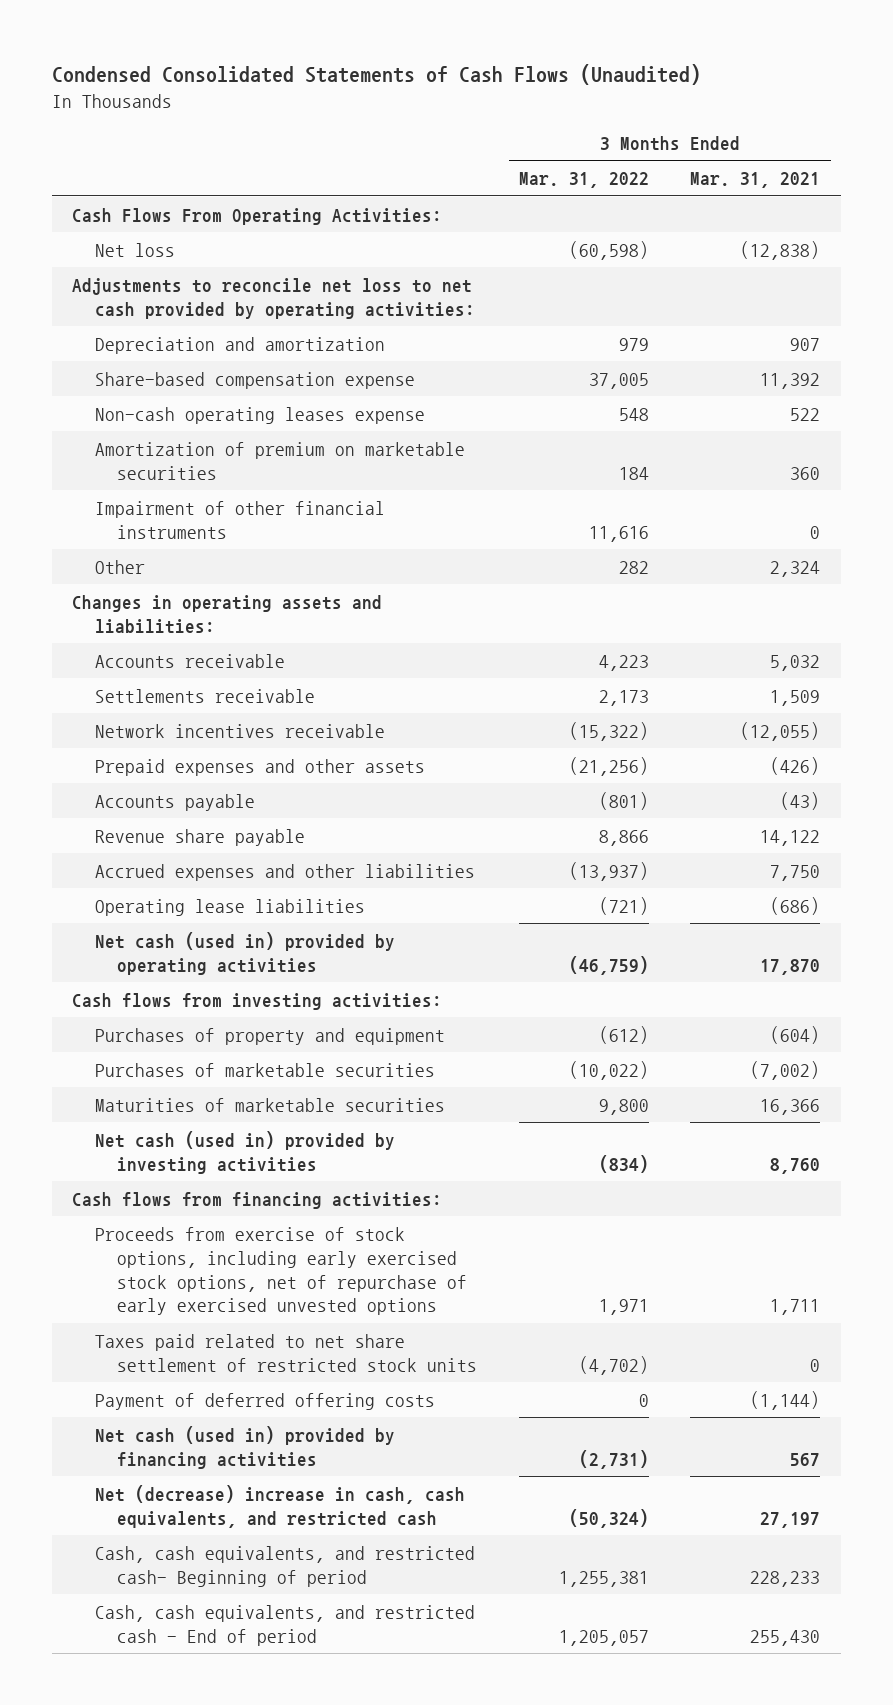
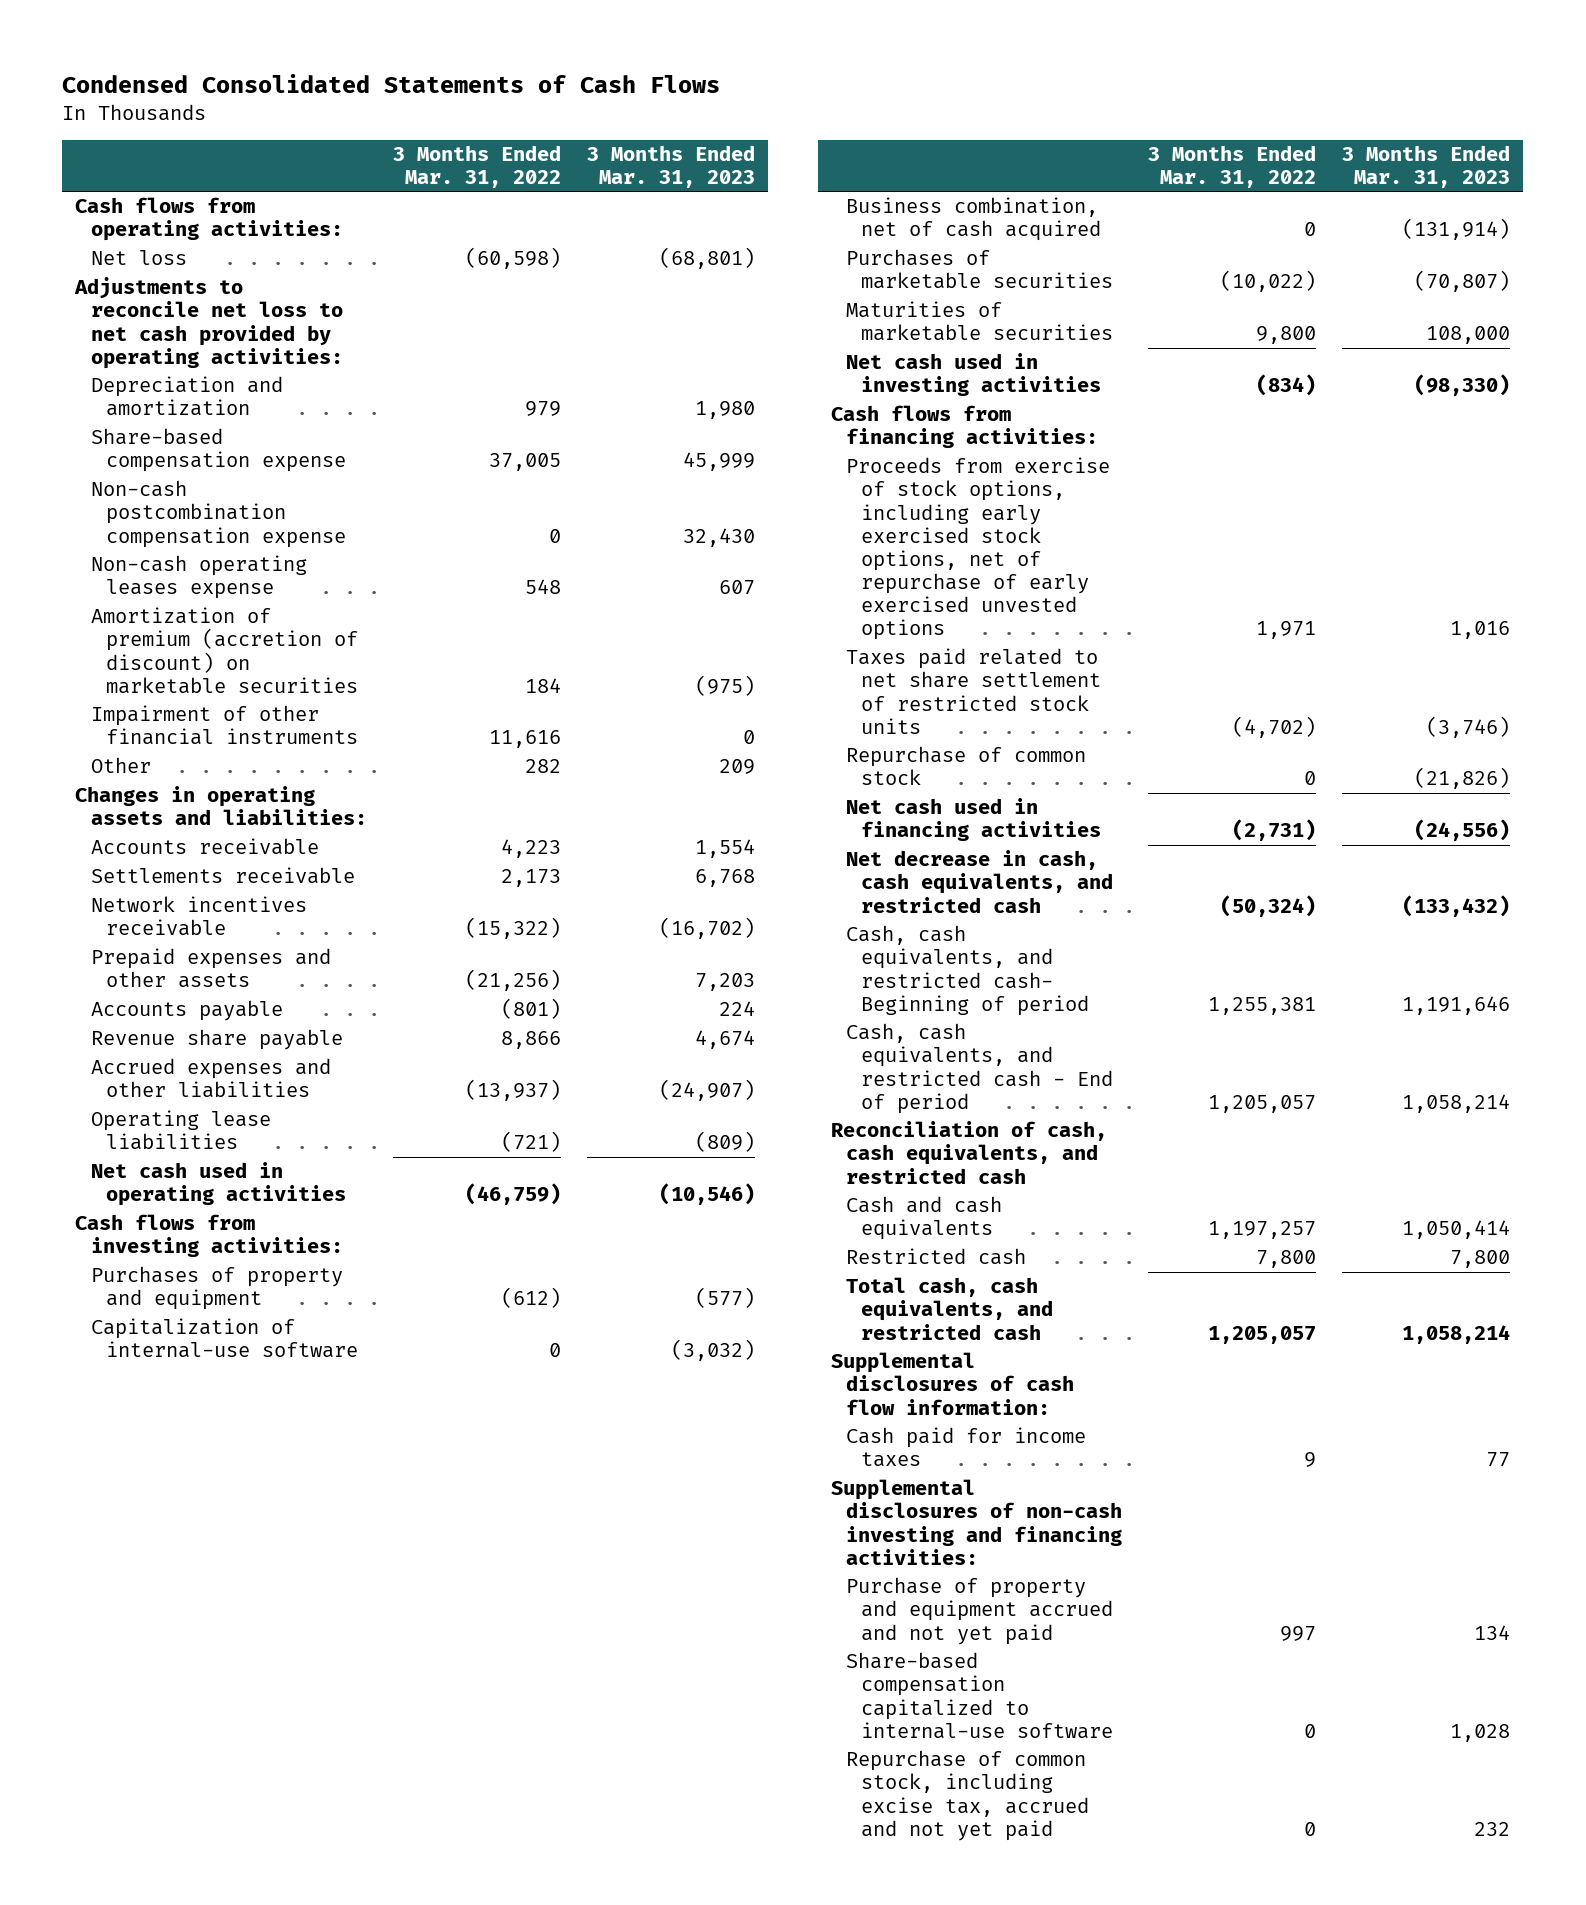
[51,64,701,86] Condensed Consolidated Statements of Cash Flows (Unaudited) -> [62,74,721,94] Condensed Consolidated Statements of Cash Flows
[690,172,821,189] Mar. 31, 2021 -> none
none -> [586,144,755,189] 3 Months Ended Mar. 31, 2023
[72,207,443,225] Cash Flows From Operating Activities: -> [75,197,343,242] Cash flows from operating activities:
none -> [90,480,346,548] Non-cash postcombination compensation expense
[94,441,465,480] Amortization of premium on marketable securities -> [90,607,358,694] Amortization of premium (accretion of discount) on marketable securities
[94,931,395,975] Net cash (used in) provided by operating activities -> [90,1162,346,1207] Net cash used in operating activities
none -> [90,1318,358,1359] Capitalization of internal-use software
none -> [845,197,1102,242] Business combination, net of cash acquired
[94,1130,395,1174] Net cash (used in) provided by investing activities -> [845,353,1102,397] Net cash used in investing activities
[94,1392,435,1410] Payment of deferred offering costs -> none
none -> [845,746,1086,786] Repurchase of common stock
[94,1425,395,1469] Net cash (used in) provided by financing activities -> [845,798,1102,842] Net cash used in financing activities
[94,1484,465,1528] Net (decrease) increase in cash, cash equivalents, and restricted cash -> [845,850,1114,913] Net decrease in cash, cash equivalents, and restricted cash
none -> [830,1121,1107,1184] Reconciliation of cash, cash equivalents, and restricted cash
none -> [845,1196,1002,1241] Cash and cash equivalents
none -> [845,1248,1026,1266] Restricted cash
none -> [845,1277,1054,1340] Total cash, cash equivalents, and restricted cash
none -> [830,1352,1074,1415] Supplemental disclosures of cash flow information:
none -> [845,1427,1086,1468] Cash paid for income taxes
none -> [830,1479,1122,1565] Supplemental disclosures of non-cash investing and financing activities:
none -> [845,1577,1114,1645] Purchase of property and equipment accrued and not yet paid
none -> [845,1652,1114,1739] Share-based compensation capitalized to internal-use software
none -> [845,1750,1090,1841] Repurchase of common stock, including excise tax, accrued and not yet paid

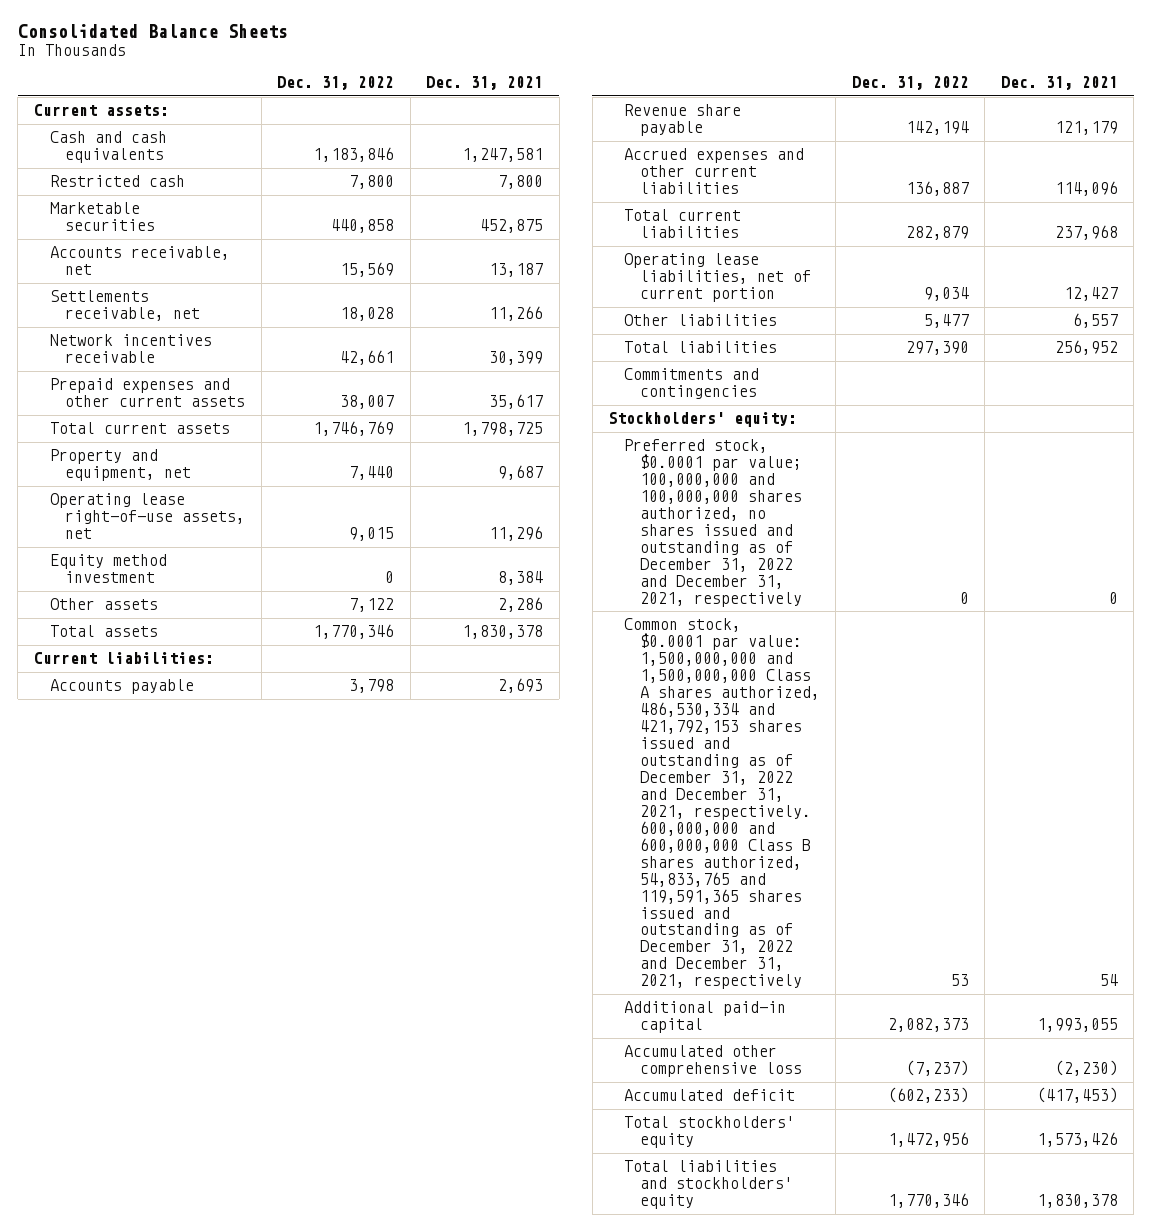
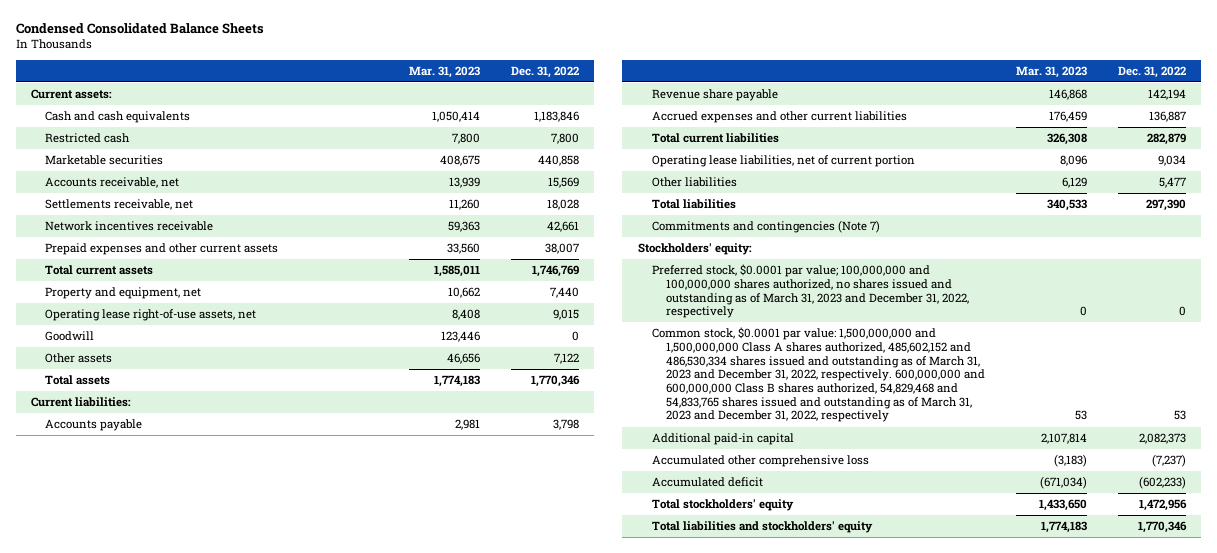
[17,24,288,39] Consolidated Balance Sheets -> [15,23,264,35] Condensed Consolidated Balance Sheets
[426,76,544,91] Dec. 31, 2021 -> none
none -> [409,65,481,78] Mar. 31, 2023
[49,554,167,584] Equity method investment -> none
none -> [45,331,95,342] Goodwill
[623,368,759,400] Commitments and contingencies -> [652,220,881,234] Commitments and contingencies (Note 7)
[623,439,802,607] Preferred stock, $0.0001 par value; 100,000,000 and 100,000,000 shares authorized, no shares issued and outstanding as of December 31, 2022 and December 31, 2021, respectively -> [652,264,970,319] Preferred stock, $0.0001 par value; 100,000,000 and 100,000,000 shares authorized, no shares issued and outstanding as of March 31, 2023 and December 31, 2022, respectively
[623,618,820,990] Common stock, $0.0001 par value: 1,500,000,000 and 1,500,000,000 Class A shares authorized, 486,530,334 and 421,792,153 shares issued and outstanding as of December 31, 2022 and December 31, 2021, respectively. 600,000,000 and 600,000,000 Class B shares authorized, 54,833,765 and 119,591,365 shares issued and outstanding as of December 31, 2022 and December 31, 2021, respectively -> [652,327,986,423] Common stock, $0.0001 par value: 1,500,000,000 and 1,500,000,000 Class A shares authorized, 485,602,152 and 486,530,334 shares issued and outstanding as of March 31, 2023 and December 31, 2022, respectively. 600,000,000 and 600,000,000 Class B shares authorized, 54,829,468 and 54,833,765 shares issued and outstanding as of March 31, 2023 and December 31, 2022, respectively

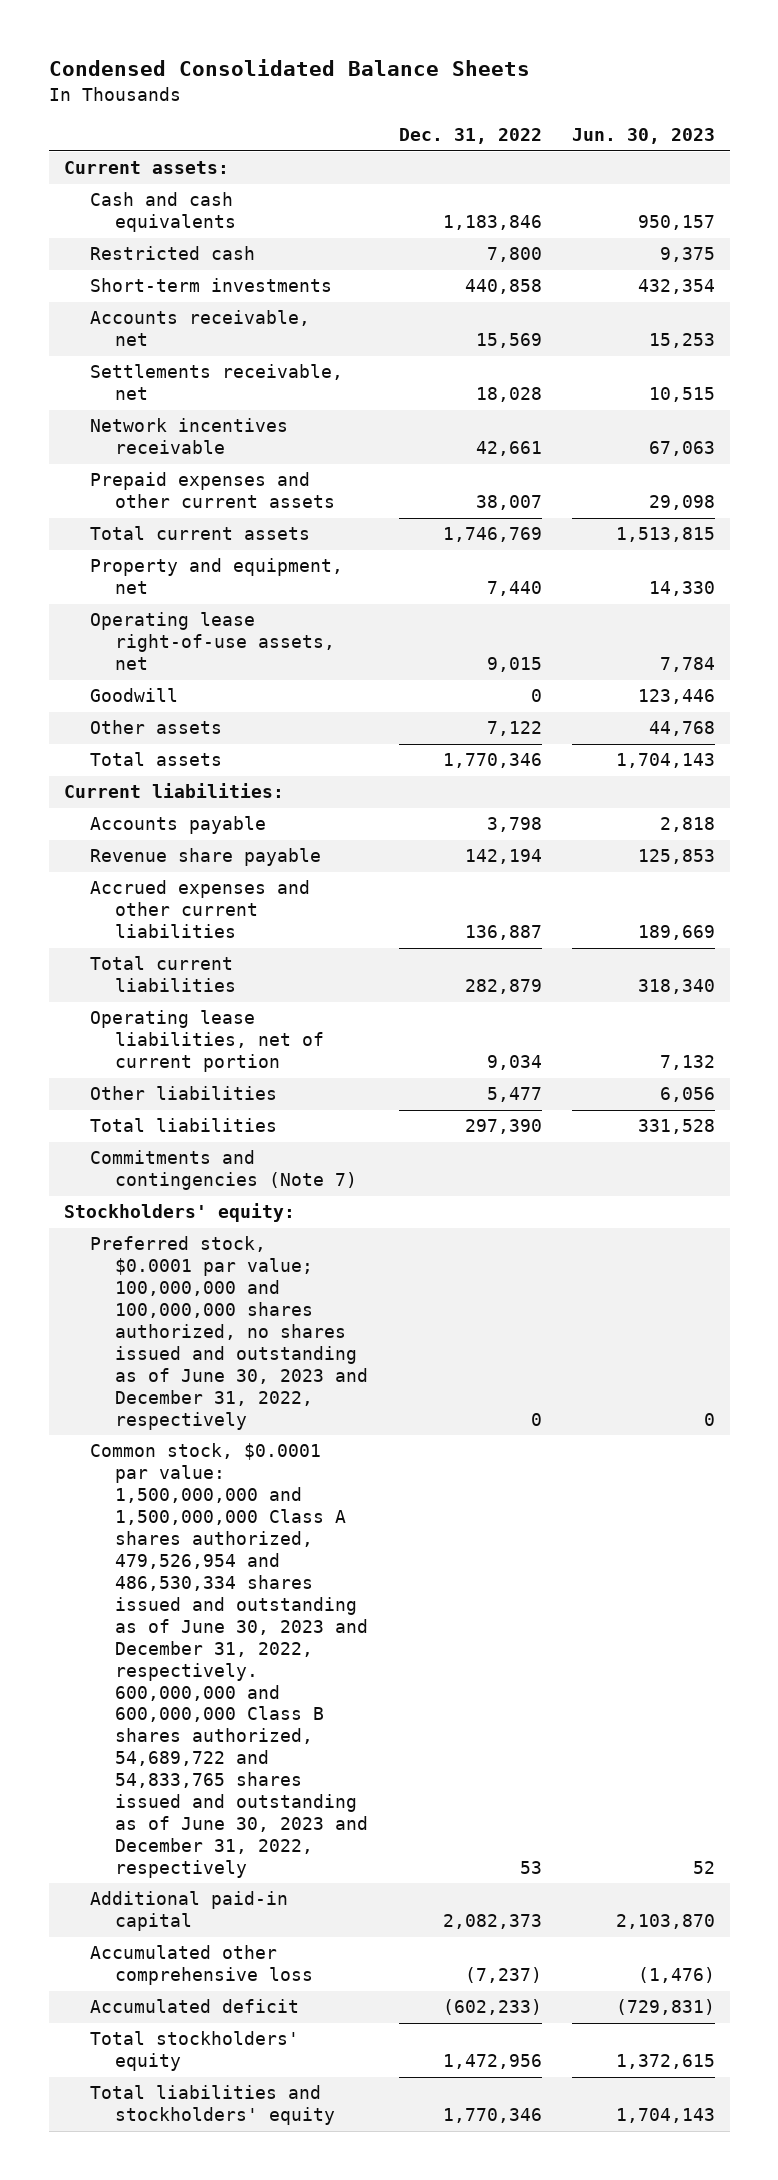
[409,65,481,78] Mar. 31, 2023 -> none
none -> [571,128,715,145] Jun. 30, 2023
[45,155,164,166] Marketable securities -> [89,278,332,293] Short-term investments
[652,264,970,319] Preferred stock, $0.0001 par value; 100,000,000 and 100,000,000 shares authorized, no shares issued and outstanding as of March 31, 2023 and December 31, 2022, respectively -> [89,1236,369,1430] Preferred stock, $0.0001 par value; 100,000,000 and 100,000,000 shares authorized, no shares issued and outstanding as of June 30, 2023 and December 31, 2022, respectively
[652,327,986,423] Common stock, $0.0001 par value: 1,500,000,000 and 1,500,000,000 Class A shares authorized, 485,602,152 and 486,530,334 shares issued and outstanding as of March 31, 2023 and December 31, 2022, respectively. 600,000,000 and 600,000,000 Class B shares authorized, 54,829,468 and 54,833,765 shares issued and outstanding as of March 31, 2023 and December 31, 2022, respectively -> [89,1443,369,1878] Common stock, $0.0001 par value: 1,500,000,000 and 1,500,000,000 Class A shares authorized, 479,526,954 and 486,530,334 shares issued and outstanding as of June 30, 2023 and December 31, 2022, respectively. 600,000,000 and 600,000,000 Class B shares authorized, 54,689,722 and 54,833,765 shares issued and outstanding as of June 30, 2023 and December 31, 2022, respectively

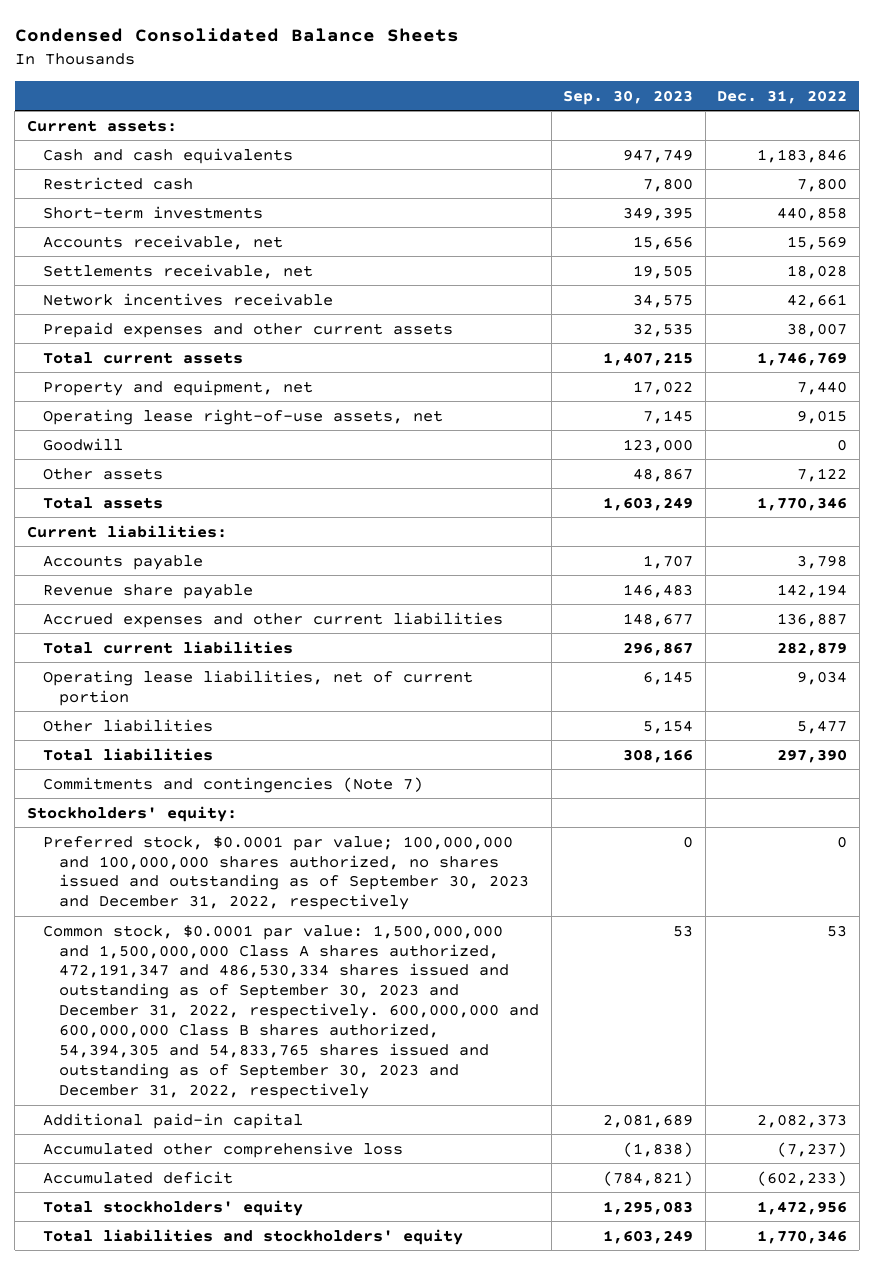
[571,128,715,145] Jun. 30, 2023 -> none
none -> [563,89,694,105] Sep. 30, 2023
[89,1236,369,1430] Preferred stock, $0.0001 par value; 100,000,000 and 100,000,000 shares authorized, no shares issued and outstanding as of June 30, 2023 and December 31, 2022, respectively -> [42,835,530,911] Preferred stock, $0.0001 par value; 100,000,000 and 100,000,000 shares authorized, no shares issued and outstanding as of September 30, 2023 and December 31, 2022, respectively
[89,1443,369,1878] Common stock, $0.0001 par value: 1,500,000,000 and 1,500,000,000 Class A shares authorized, 479,526,954 and 486,530,334 shares issued and outstanding as of June 30, 2023 and December 31, 2022, respectively. 600,000,000 and 600,000,000 Class B shares authorized, 54,689,722 and 54,833,765 shares issued and outstanding as of June 30, 2023 and December 31, 2022, respectively -> [42,924,540,1099] Common stock, $0.0001 par value: 1,500,000,000 and 1,500,000,000 Class A shares authorized, 472,191,347 and 486,530,334 shares issued and outstanding as of September 30, 2023 and December 31, 2022, respectively. 600,000,000 and 600,000,000 Class B shares authorized, 54,394,305 and 54,833,765 shares issued and outstanding as of September 30, 2023 and December 31, 2022, respectively

